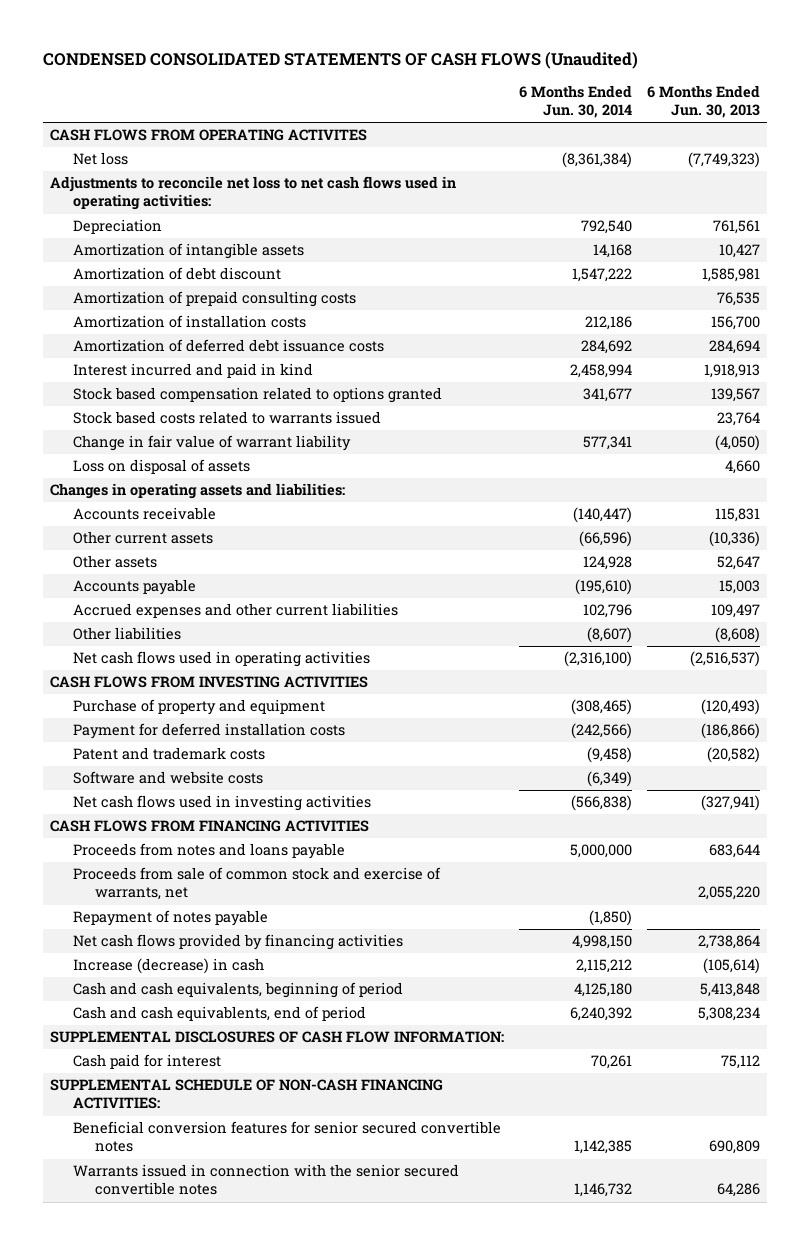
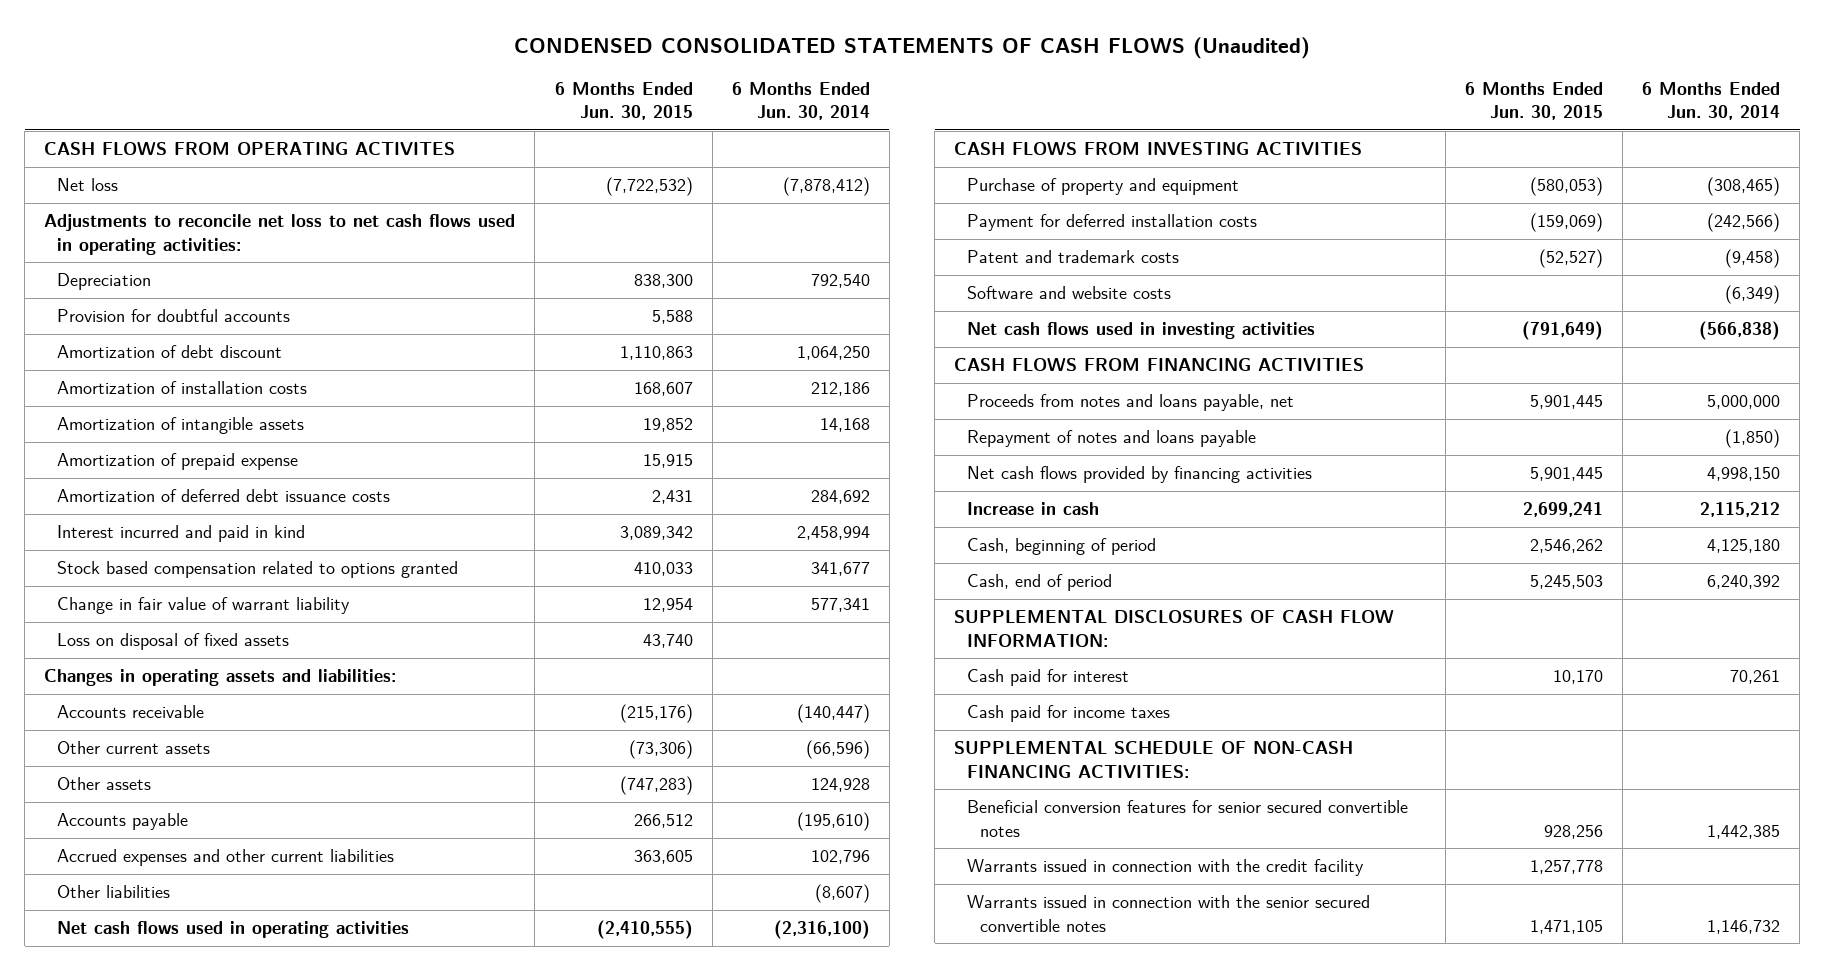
[646,85,760,119] 6 Months Ended Jun. 30, 2013 -> none
none -> [554,81,693,121] 6 Months Ended Jun. 30, 2015
[561,152,632,169] (8,361,384) -> [782,177,870,197] (7,878,412)
[72,291,356,308] Amortization of prepaid consulting costs -> none
none -> [57,309,291,323] Provision for doubtful accounts
[571,268,632,283] 1,547,222 -> [796,346,870,361] 1,064,250
[72,243,304,260] Amortization of intangible assets -> [57,417,305,435] Amortization of intangible assets
none -> [57,453,299,471] Amortization of prepaid expense
[72,411,381,425] Stock based costs related to warrants issued -> none
[72,459,250,475] Loss on disposal of assets -> [57,633,290,651] Loss on disposal of fixed assets
[72,867,441,901] Proceeds from sale of common stock and exercise of warrants, net -> none
[72,843,345,860] Proceeds from notes and loans payable -> [967,394,1295,412] Proceeds from notes and loans payable, net
[72,910,268,927] Repayment of notes payable -> [967,430,1257,448] Repayment of notes and loans payable
[72,958,264,975] Increase (decrease) in cash -> [967,502,1100,516] Increase in cash
[72,982,403,999] Cash and cash equivalents, beginning of period -> [967,538,1157,556] Cash, beginning of period
[72,1006,366,1022] Cash and cash equivablents, end of period -> [967,574,1113,592] Cash, end of period
none -> [967,705,1171,723] Cash paid for income taxes
[573,1140,632,1155] 1,142,385 -> [1707,824,1781,839] 1,442,385
none -> [967,859,1365,877] Warrants issued in connection with the credit facility

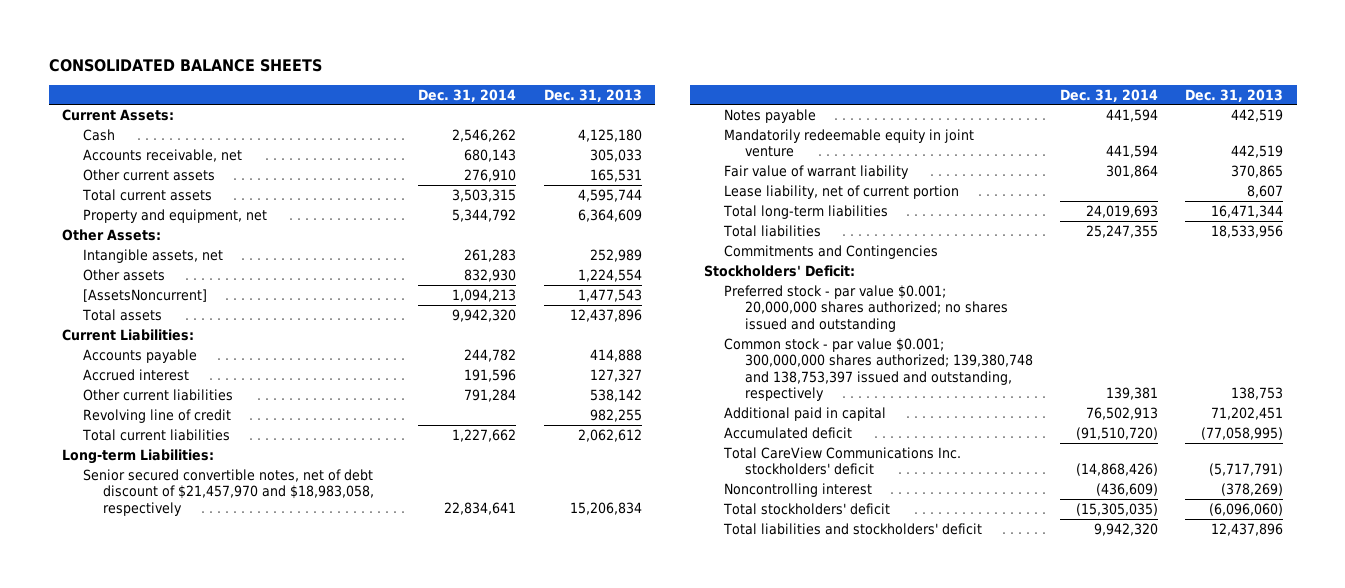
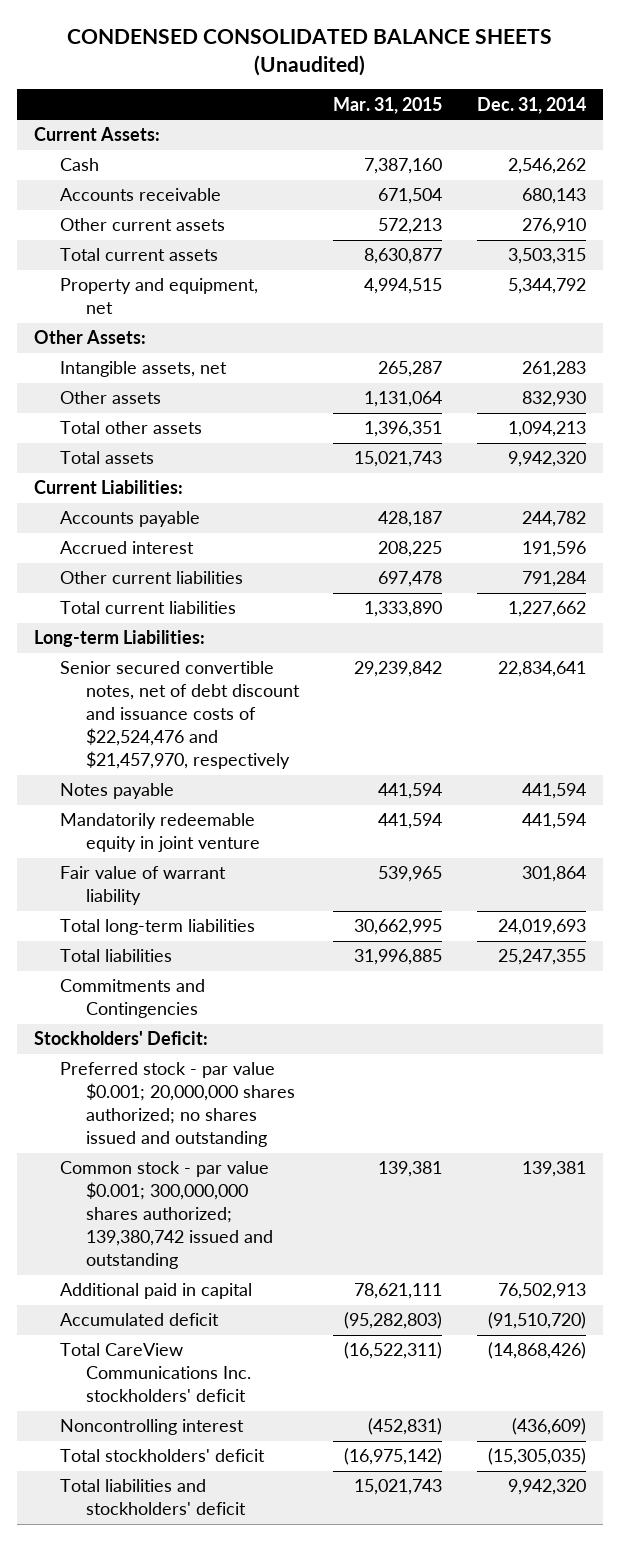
[48,58,322,72] CONSOLIDATED BALANCE SHEETS -> [66,29,552,76] CONDENSED CONSOLIDATED BALANCE SHEETS (Unaudited)
[543,88,642,102] Dec. 31, 2013 -> none
none -> [333,96,443,114] Mar. 31, 2015
[82,149,242,163] Accounts receivable, net -> [60,188,222,202] Accounts receivable
[82,289,207,303] [AssetsNoncurrent] -> [60,421,203,435] Total other assets
[82,409,231,424] Revolving line of credit -> none
[82,469,375,516] Senior secured convertible notes, net of debt discount of $21,457,970 and $18,983,058, respectively -> [60,661,301,770] Senior secured convertible notes, net of debt discount and issuance costs of $22,524,476 and $21,457,970, respectively
[724,185,960,200] Lease liability, net of current portion -> none
[724,338,1033,402] Common stock - par value $0.001; 300,000,000 shares authorized; 139,380,748 and 138,753,397 issued and outstanding, respectively -> [60,1161,274,1270] Common stock - par value $0.001; 300,000,000 shares authorized; 139,380,742 issued and outstanding

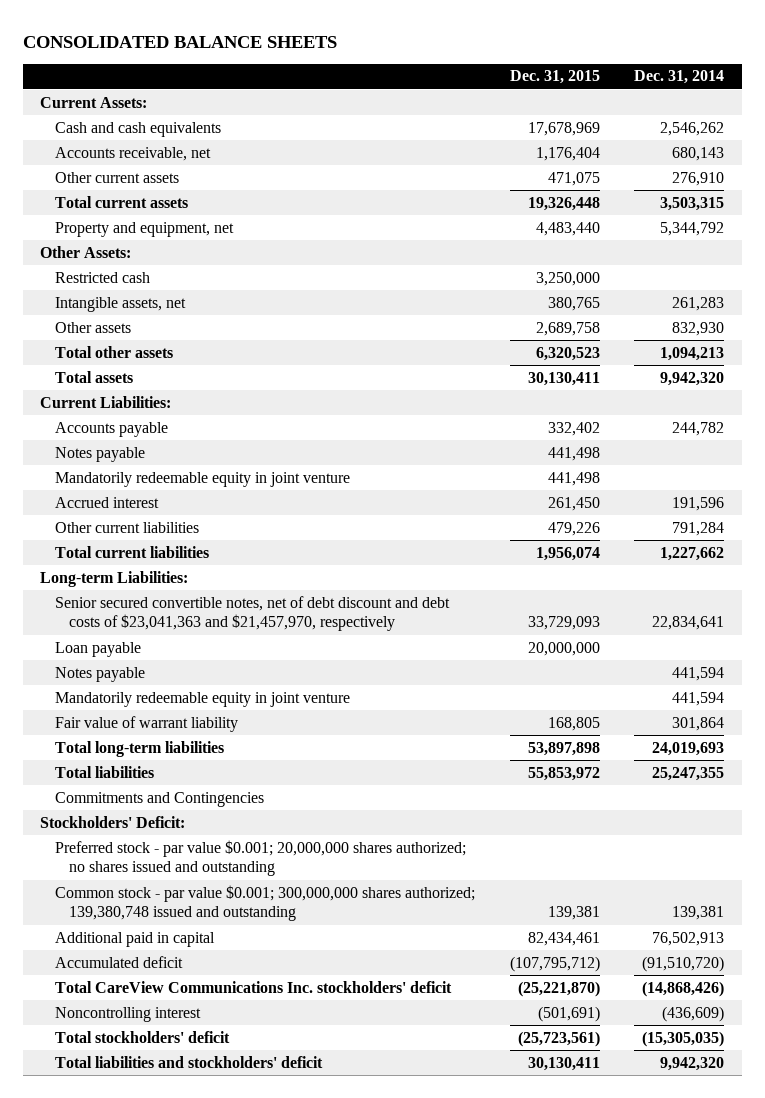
[66,29,552,76] CONDENSED CONSOLIDATED BALANCE SHEETS (Unaudited) -> [22,35,337,48] CONSOLIDATED BALANCE SHEETS
[333,96,443,114] Mar. 31, 2015 -> none
none -> [509,70,600,85] Dec. 31, 2015
[60,158,100,172] Cash -> [54,121,221,137] Cash and cash equivalents
[60,188,222,202] Accounts receivable -> [54,146,211,161] Accounts receivable, net
none -> [54,271,150,283] Restricted cash
none -> [54,446,145,462] Notes payable
none -> [54,471,350,487] Mandatorily redeemable equity in joint venture
[60,661,301,770] Senior secured convertible notes, net of debt discount and issuance costs of $22,524,476 and $21,457,970, respectively -> [54,595,450,632] Senior secured convertible notes, net of debt discount and debt costs of $23,041,363 and $21,457,970, respectively
none -> [54,641,141,657] Loan payable
[60,1161,274,1270] Common stock - par value $0.001; 300,000,000 shares authorized; 139,380,742 issued and outstanding -> [54,884,475,922] Common stock - par value $0.001; 300,000,000 shares authorized; 139,380,748 issued and outstanding

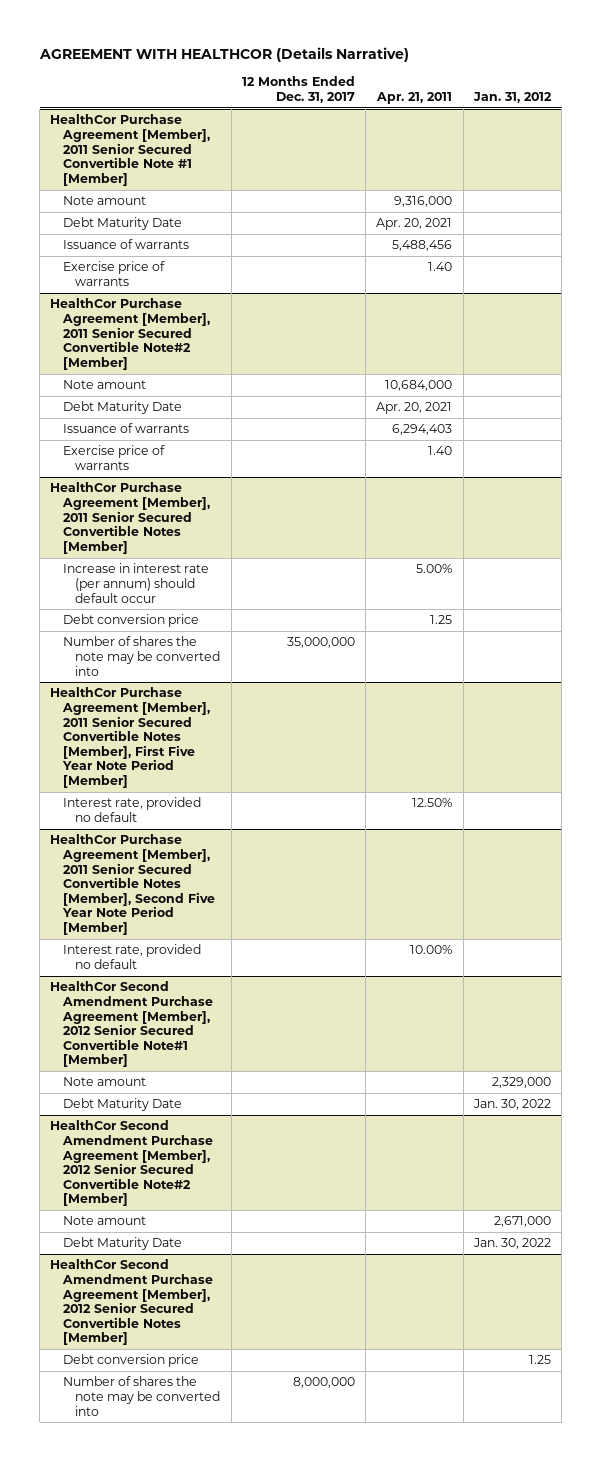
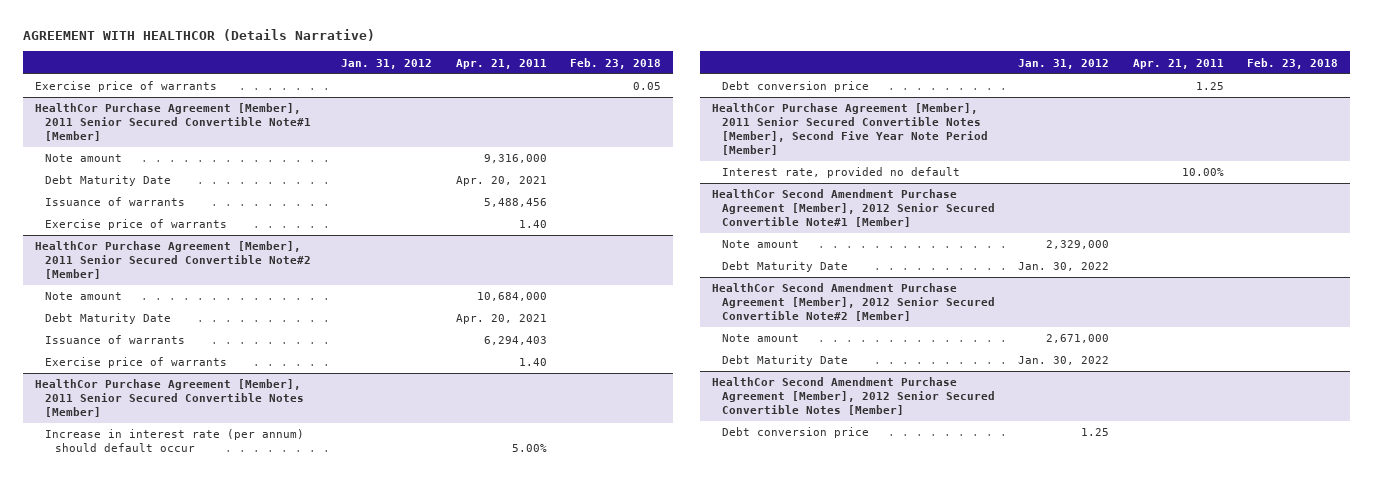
[241,76,355,104] 12 Months Ended Dec. 31, 2017 -> none
none -> [569,57,661,69] Feb. 23, 2018
none -> [34,81,217,93] Exercise price of warrants
[50,114,210,186] HealthCor Purchase Agreement [Member], 2011 Senior Secured Convertible Note #1 [Member] -> [34,103,312,141] HealthCor Purchase Agreement [Member], 2011 Senior Secured Convertible Note#1 [Member]
[62,636,221,676] Number of shares the note may be converted into -> none
[50,687,210,788] HealthCor Purchase Agreement [Member], 2011 Senior Secured Convertible Notes [Member], First Five Year Note Period [Member] -> none
[62,797,201,823] Interest rate, provided no default -> none
[62,1376,221,1416] Number of shares the note may be converted into -> none

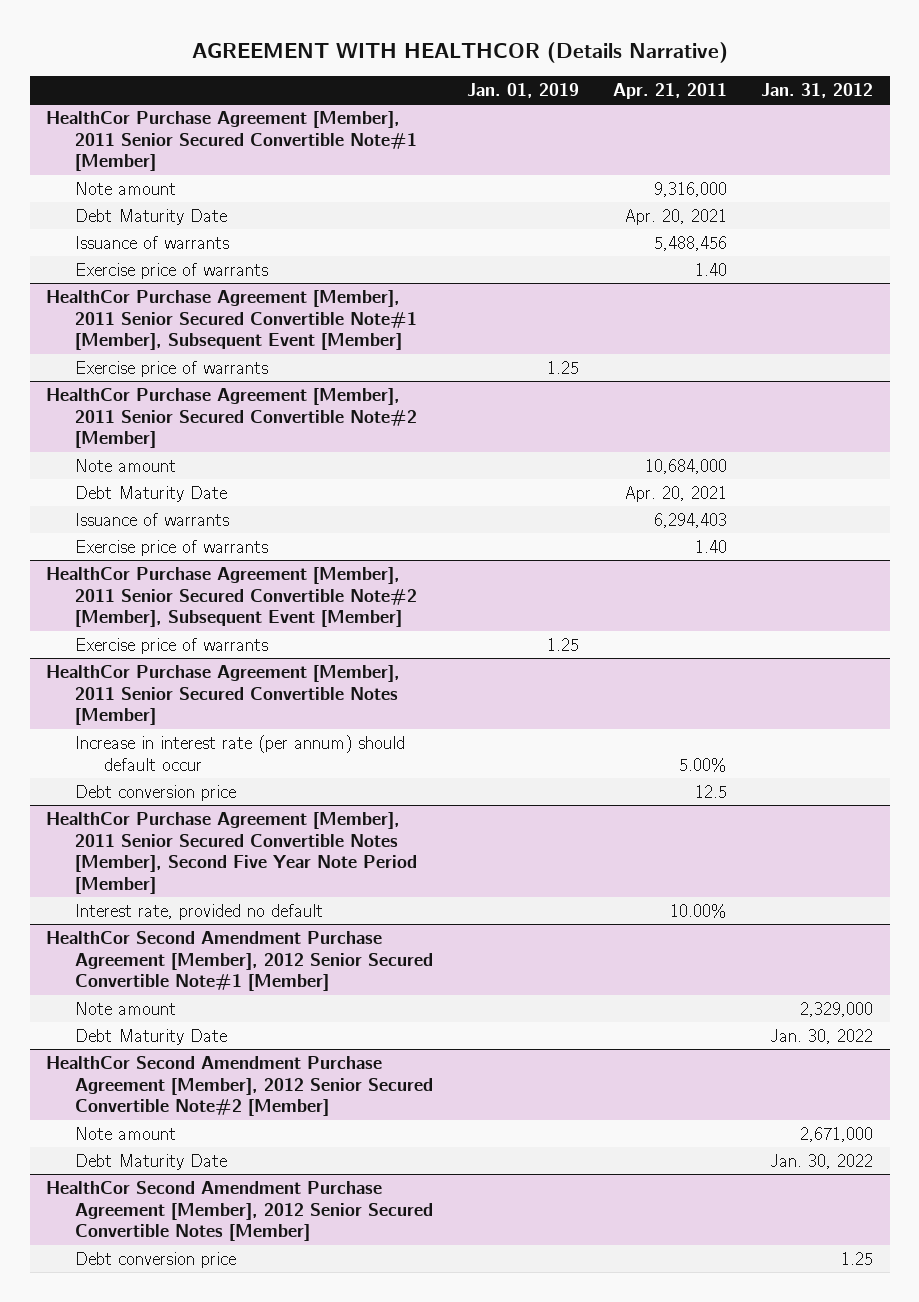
[569,57,661,69] Feb. 23, 2018 -> none
none -> [467,83,580,99] Jan. 01, 2019
[34,81,217,93] Exercise price of warrants -> none
none -> [46,289,418,351] HealthCor Purchase Agreement [Member], 2011 Senior Secured Convertible Note#1 [Member], Subsequent Event [Member]
none -> [75,360,269,377] Exercise price of warrants
none -> [46,566,418,628] HealthCor Purchase Agreement [Member], 2011 Senior Secured Convertible Note#2 [Member], Subsequent Event [Member]
none -> [75,637,269,654] Exercise price of warrants
[1195,82,1224,91] 1.25 -> [694,784,727,798] 12.5

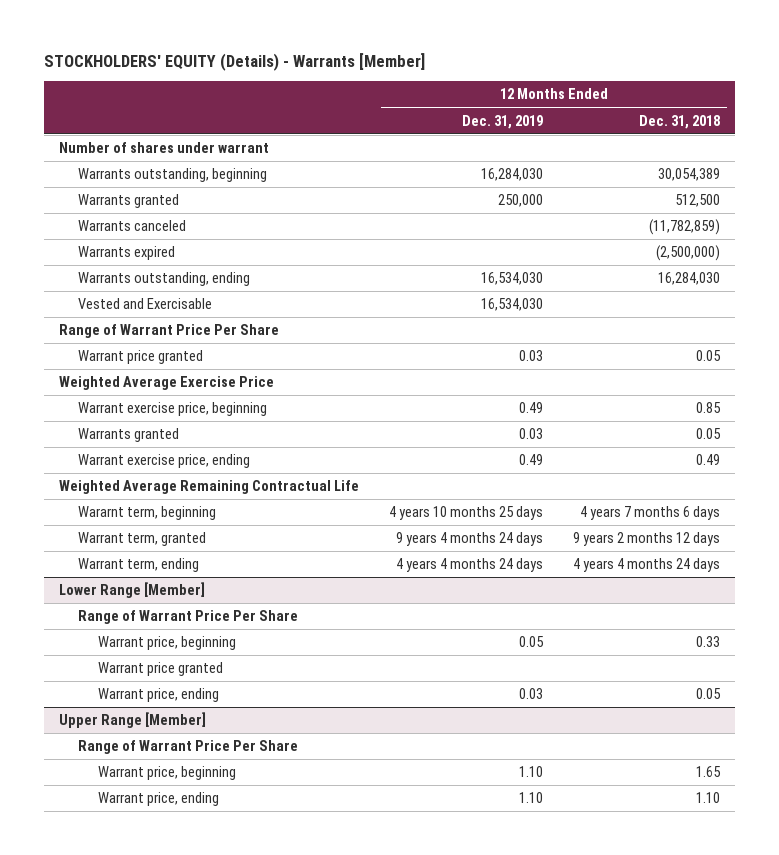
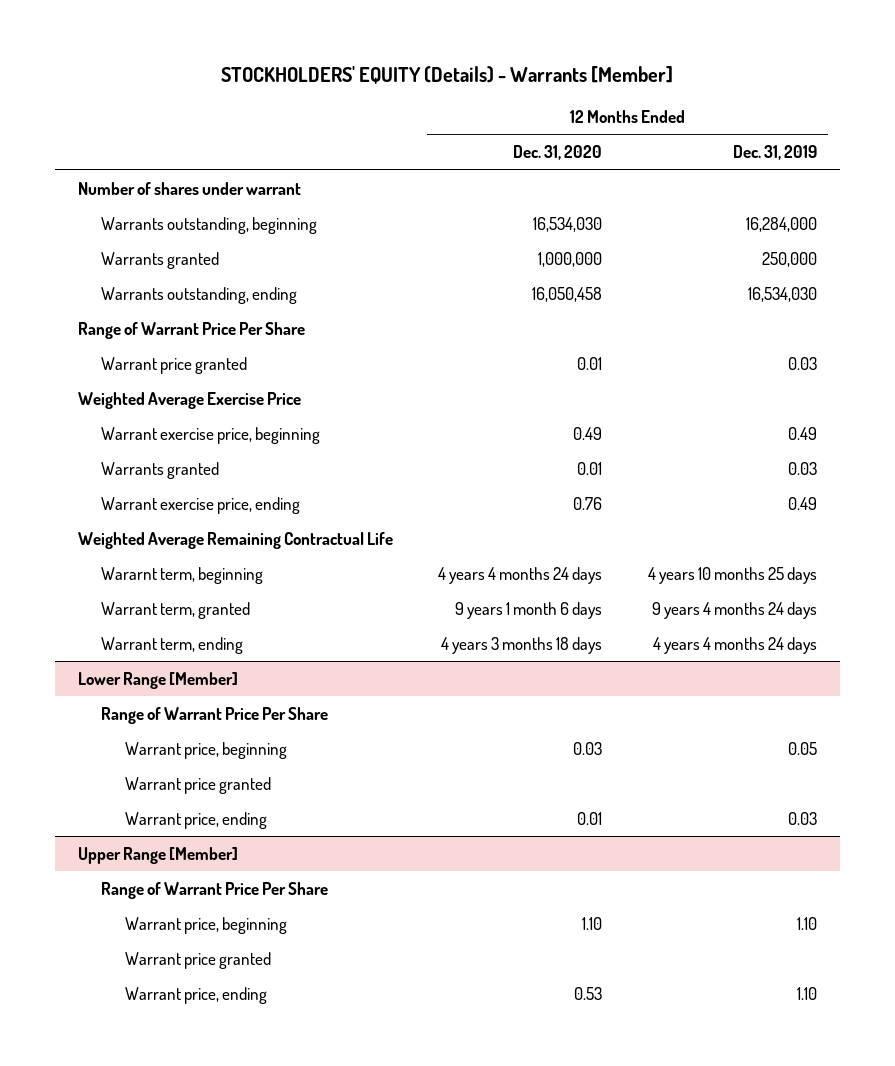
[638,114,720,129] Dec. 31, 2018 -> none
none -> [513,145,603,161] Dec. 31, 2020
[480,168,543,182] 16,284,030 -> [745,216,817,232] 16,284,000
[78,220,187,232] Warrants canceled -> none
[78,246,176,261] Warrants expired -> none
[78,298,213,310] Vested and Exercisable -> none
none -> [125,951,272,969] Warrant price granted

